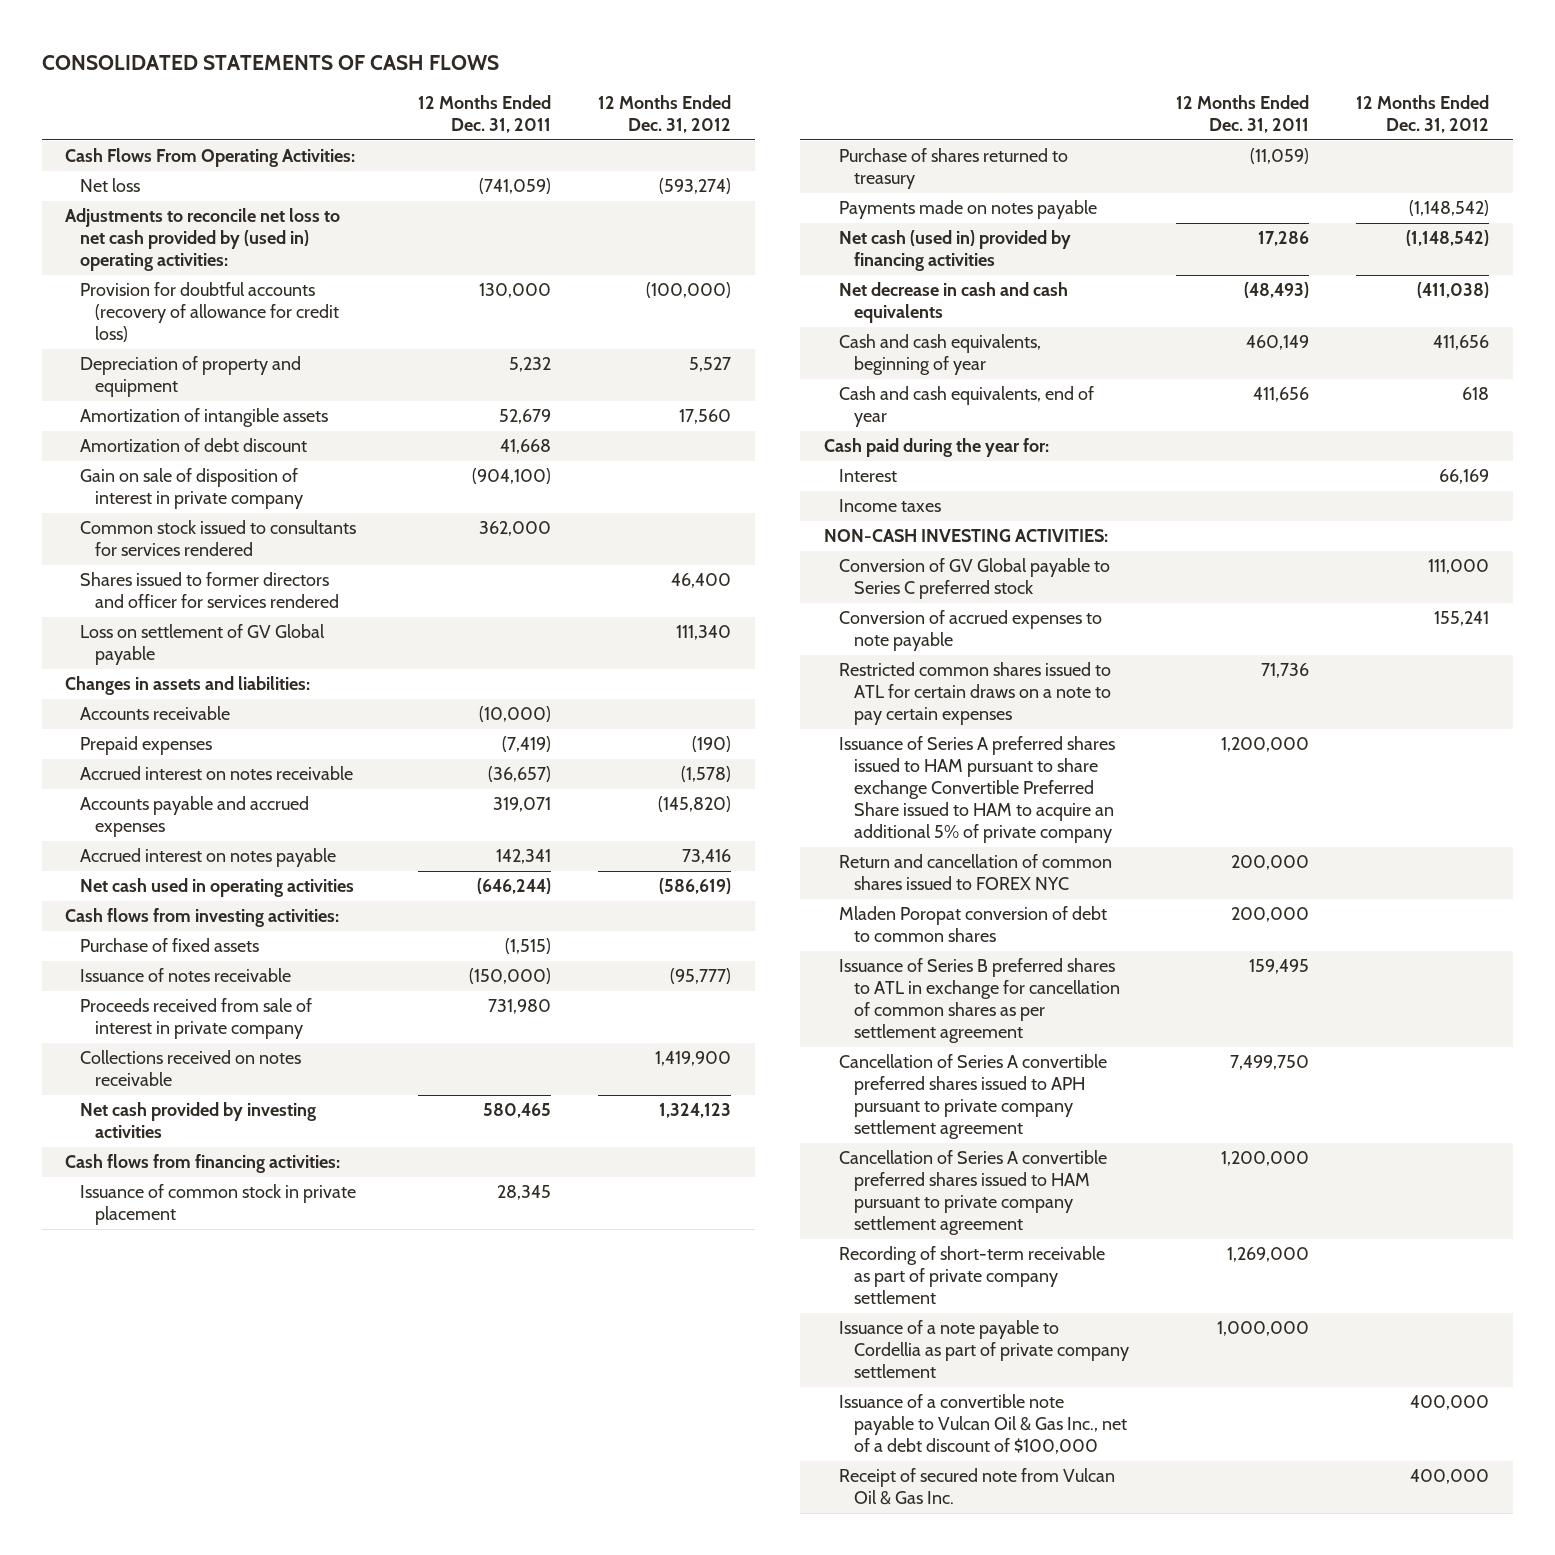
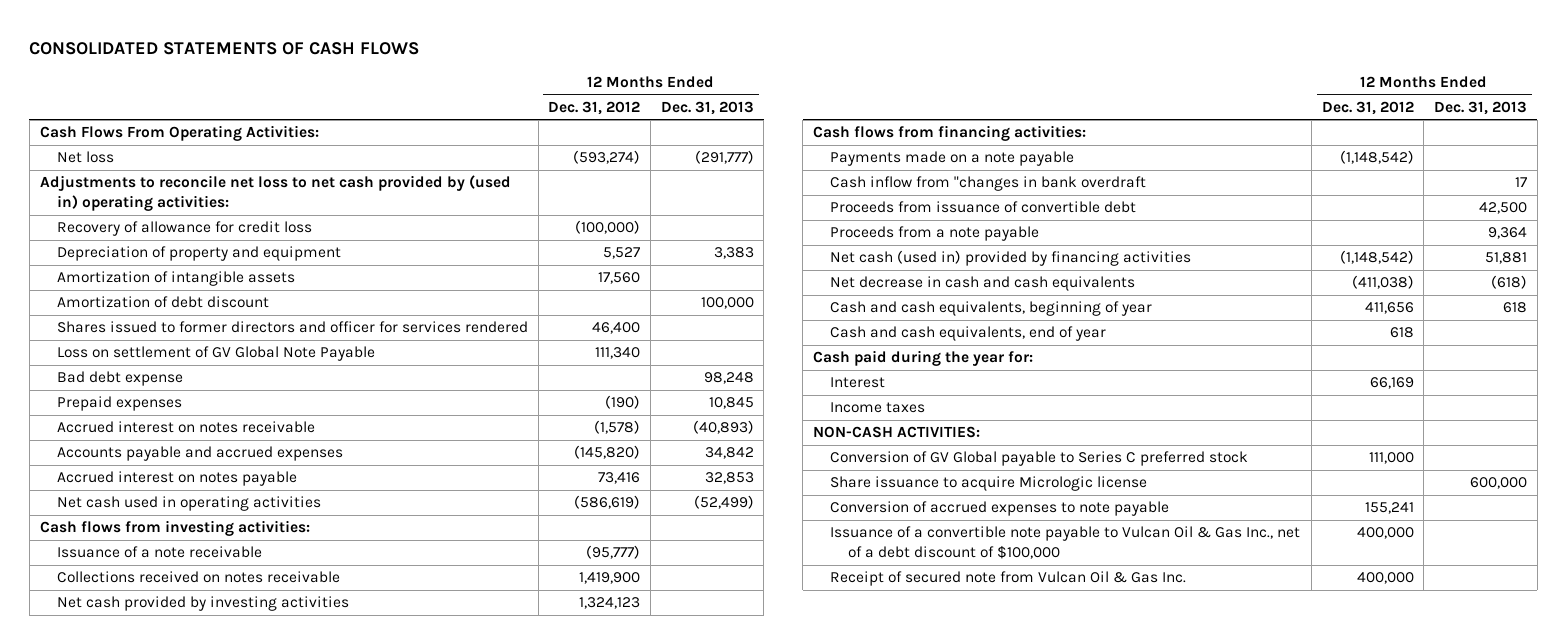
[417,95,551,134] 12 Months Ended Dec. 31, 2011 -> none
none -> [660,100,754,115] Dec. 31, 2013
[80,282,340,343] Provision for doubtful accounts (recovery of allowance for credit loss) -> [57,221,313,237] Recovery of allowance for credit loss
[80,468,304,510] Gain on sale of disposition of interest in private company -> none
[80,520,357,557] Common stock issued to consultants for services rendered -> none
[65,676,311,696] Changes in assets and liabilities: -> none
[80,706,231,721] Accounts receivable -> none
[80,624,326,666] Loss on settlement of GV Global payable -> [57,346,376,362] Loss on settlement of GV Global Note Payable
none -> [57,371,184,387] Bad debt expense
[80,938,260,953] Purchase of fixed assets -> none
[80,998,313,1040] Proceeds received from sale of interest in private company -> none
[80,968,292,983] Issuance of notes receivable -> [57,546,263,559] Issuance of a note receivable
[80,1184,357,1226] Issuance of common stock in private placement -> none
[838,148,1068,190] Purchase of shares returned to treasury -> none
[838,200,1097,220] Payments made on notes payable -> [830,151,1075,167] Payments made on a note payable
none -> [830,176,1147,192] Cash inflow from "changes in bank overdraft
none -> [830,201,1137,214] Proceeds from issuance of convertible debt
none -> [830,226,1040,242] Proceeds from a note payable
[823,529,1108,543] NON-CASH INVESTING ACTIVITIES: -> [812,426,980,439] NON-CASH ACTIVITIES:
none -> [830,476,1148,492] Share issuance to acquire Micrologic license
[838,662,1111,726] Restricted common shares issued to ATL for certain draws on a note to pay certain expenses -> none
[838,736,1115,844] Issuance of Series A preferred shares issued to HAM pursuant to share exchange Convertible Preferred Share issued to HAM to acquire an additional 5% of private company -> none
[838,854,1112,891] Return and cancellation of common shares issued to FOREX NYC -> none
[838,906,1107,943] Mladen Poropat conversion of debt to common shares -> none
[838,958,1120,1044] Issuance of Series B preferred shares to ATL in exchange for cancellation of common shares as per settlement agreement -> none
[838,1054,1107,1140] Cancellation of Series A convertible preferred shares issued to APH pursuant to private company settlement agreement -> none
[838,1150,1107,1236] Cancellation of Series A convertible preferred shares issued to HAM pursuant to private company settlement agreement -> none
[838,1246,1105,1305] Recording of short-term receivable as part of private company settlement -> none
[838,1320,1129,1379] Issuance of a note payable to Cordellia as part of private company settlement -> none

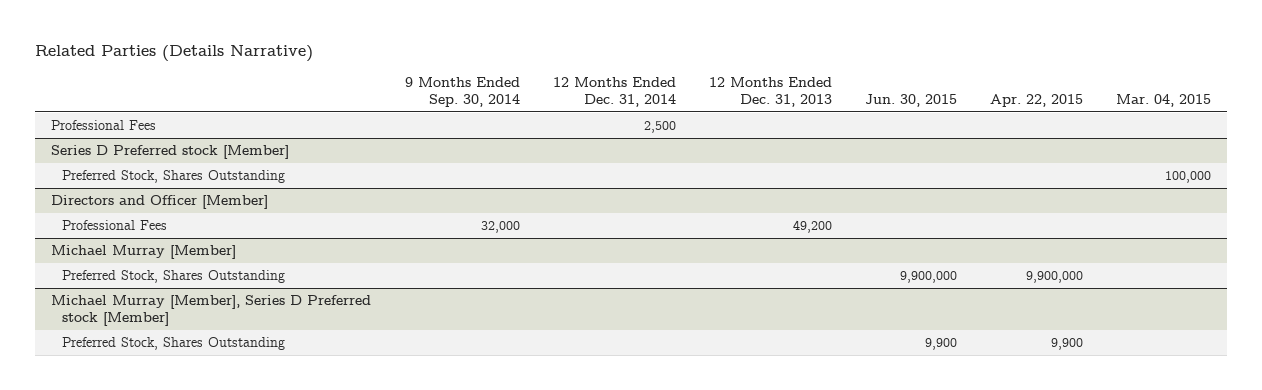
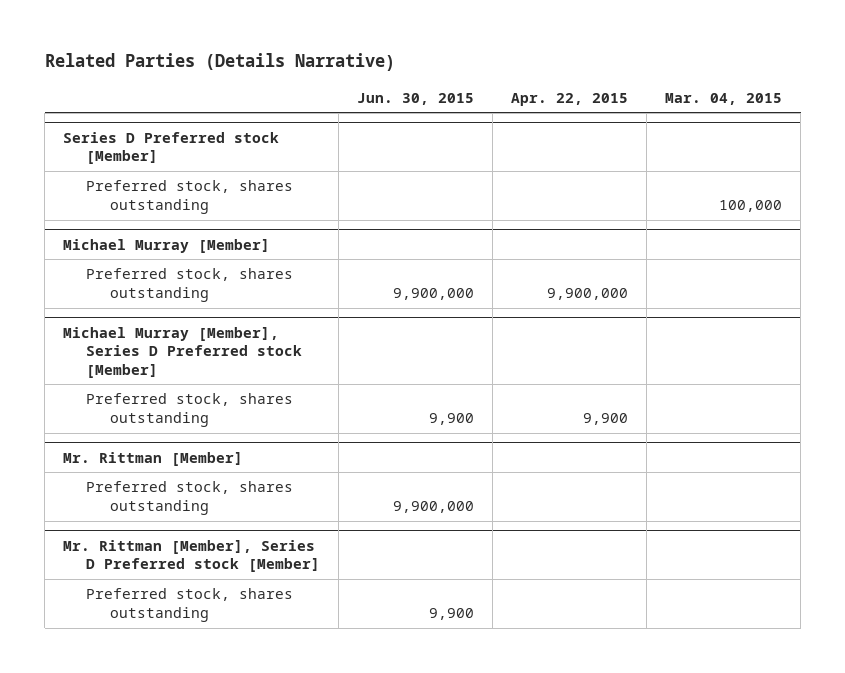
[404,76,520,107] 9 Months Ended Sep. 30, 2014 -> none
[552,76,676,107] 12 Months Ended Dec. 31, 2014 -> none
[708,76,832,107] 12 Months Ended Dec. 31, 2013 -> none
[51,120,157,131] Professional Fees -> none
[51,195,269,210] Directors and Officer [Member] -> none
[62,220,168,231] Professional Fees -> none
[62,170,286,184] Preferred Stock, Shares Outstanding -> [86,180,294,214] Preferred stock, shares outstanding
[62,270,286,284] Preferred Stock, Shares Outstanding -> [86,268,294,302] Preferred stock, shares outstanding
[62,337,286,351] Preferred Stock, Shares Outstanding -> [86,393,294,427] Preferred stock, shares outstanding
none -> [63,451,244,466] Mr. Rittman [Member]
none -> [86,481,294,515] Preferred stock, shares outstanding
none -> [63,539,321,573] Mr. Rittman [Member], Series D Preferred stock [Member]
none -> [86,588,294,622] Preferred stock, shares outstanding

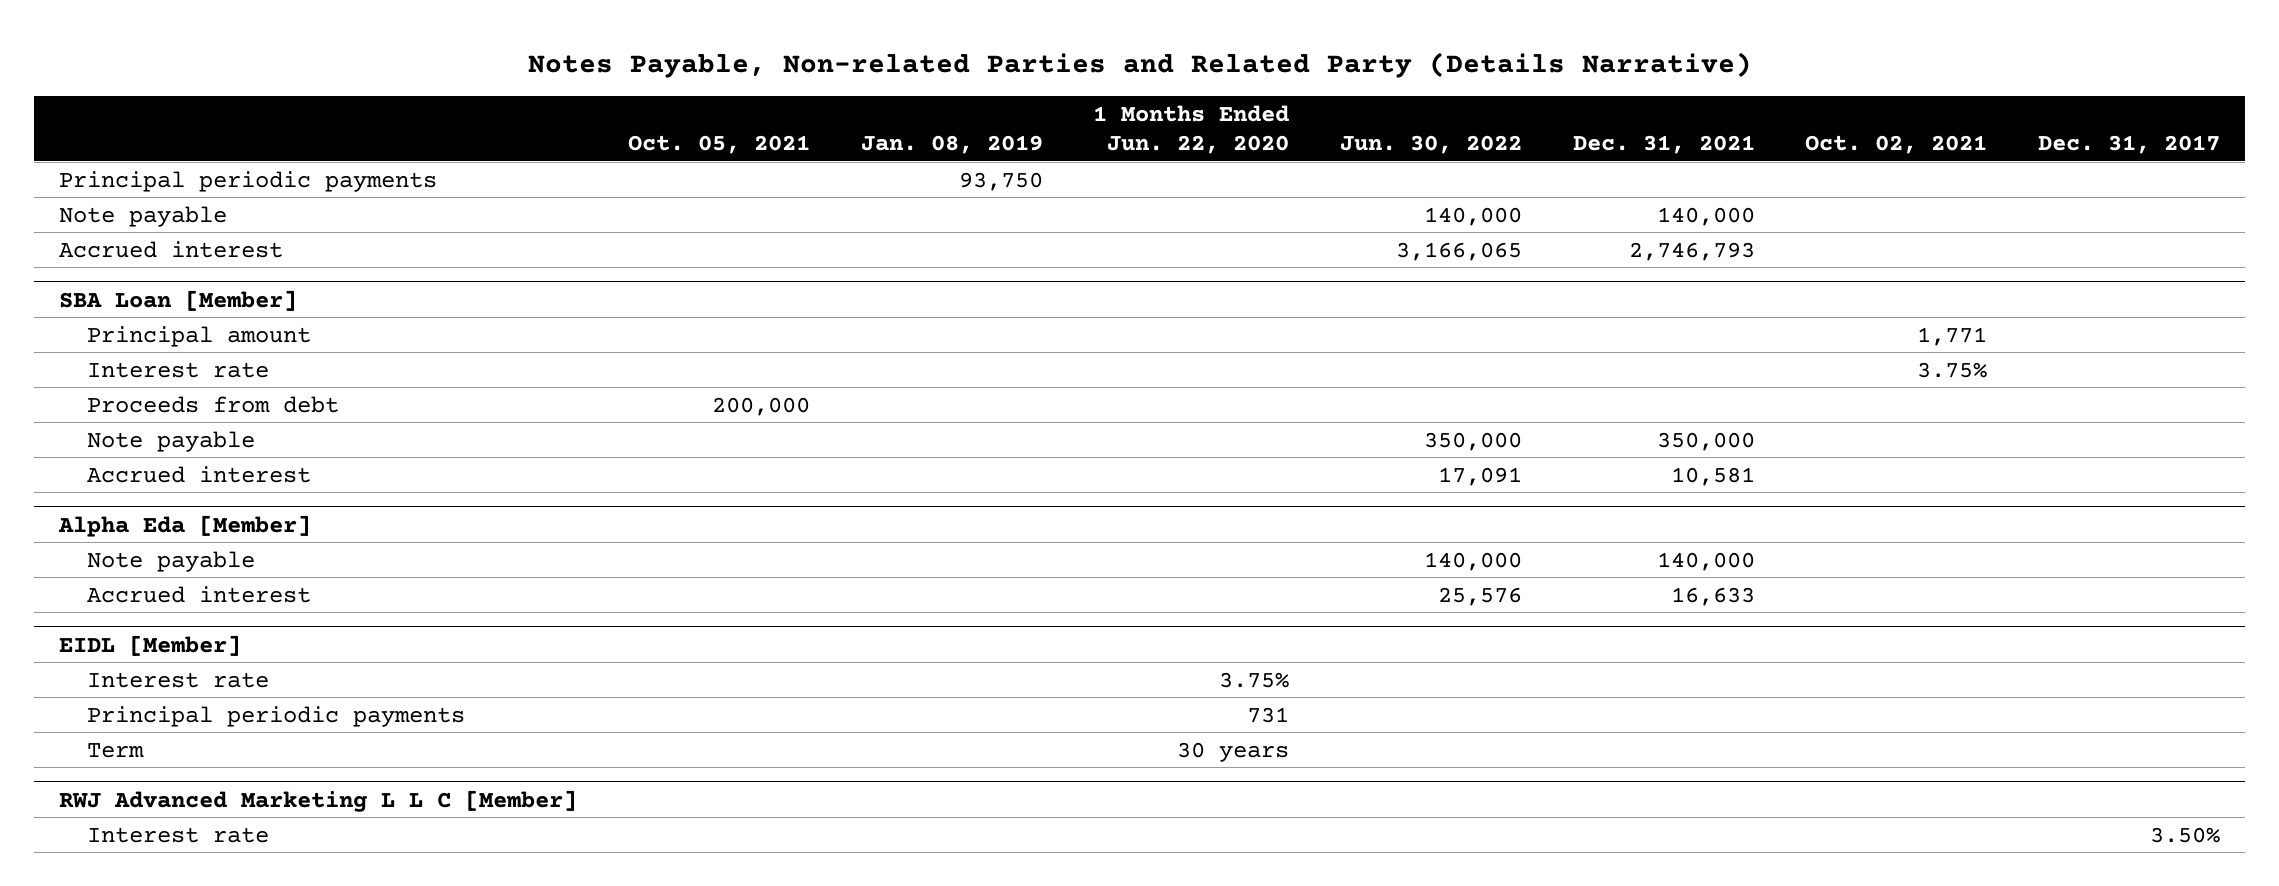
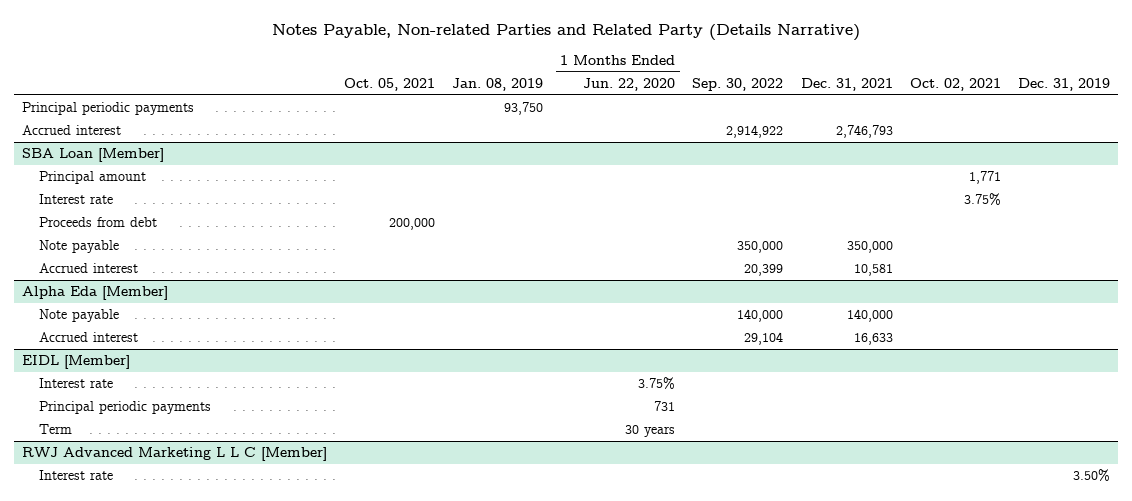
[1339,135,1522,155] Jun. 30, 2022 -> none
[2037,135,2220,155] Dec. 31, 2017 -> none
none -> [692,77,784,91] Sep. 30, 2022
none -> [1017,77,1110,91] Dec. 31, 2019
[59,205,228,227] Note payable -> none

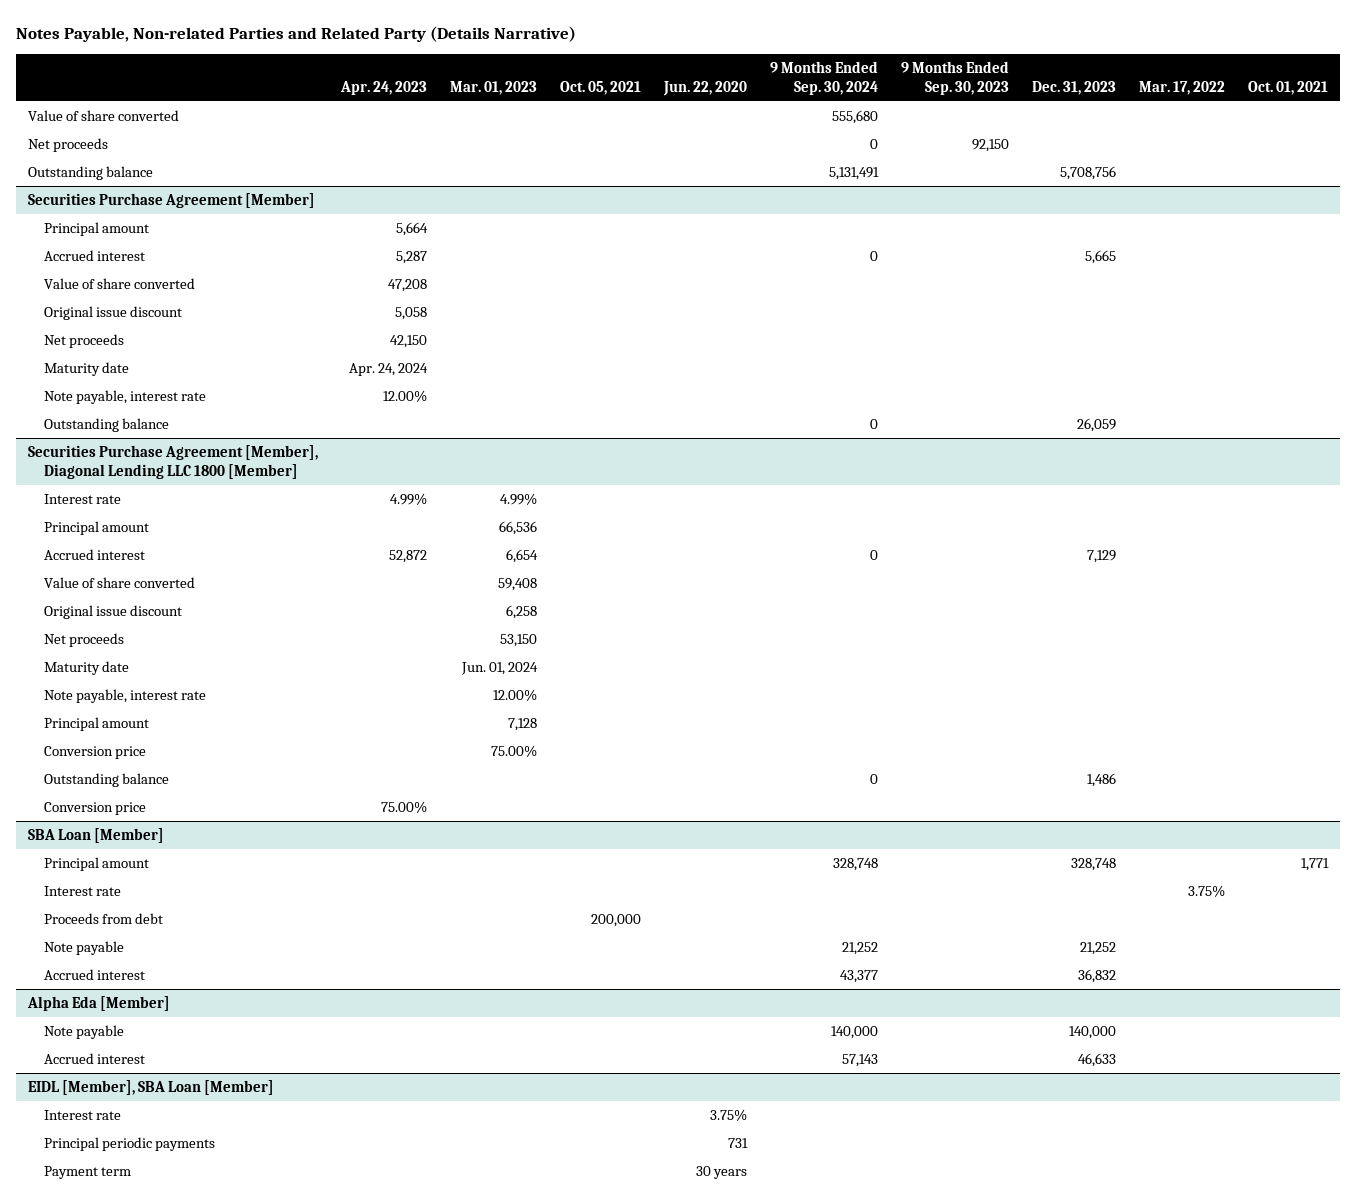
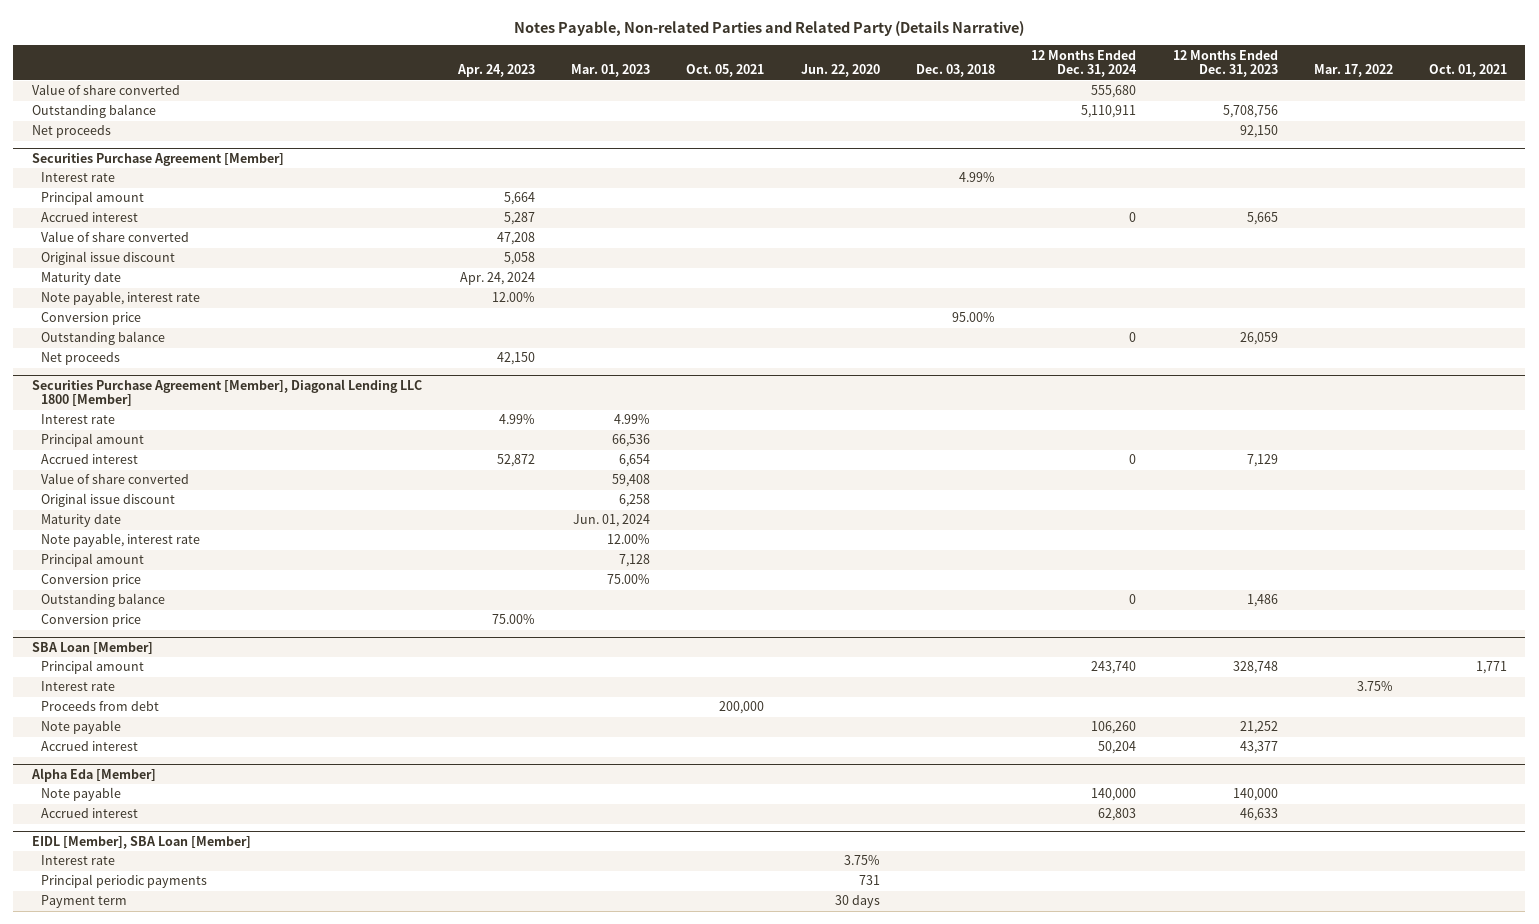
[770,61,879,96] 9 Months Ended Sep. 30, 2024 -> none
[901,61,1010,96] 9 Months Ended Sep. 30, 2023 -> none
[1032,81,1117,96] Dec. 31, 2023 -> none
none -> [916,64,996,78] Dec. 03, 2018
none -> [1031,49,1138,78] 12 Months Ended Dec. 31, 2024
none -> [1172,49,1278,78] 12 Months Ended Dec. 31, 2023
[27,137,108,152] Net proceeds -> [31,125,111,139] Net proceeds
none -> [41,172,116,183] Interest rate
none -> [41,312,142,326] Conversion price
[44,333,125,348] Net proceeds -> [41,352,121,366] Net proceeds
[44,632,125,647] Net proceeds -> none
[695,1165,747,1179] 30 years -> [834,895,880,909] 30 days

